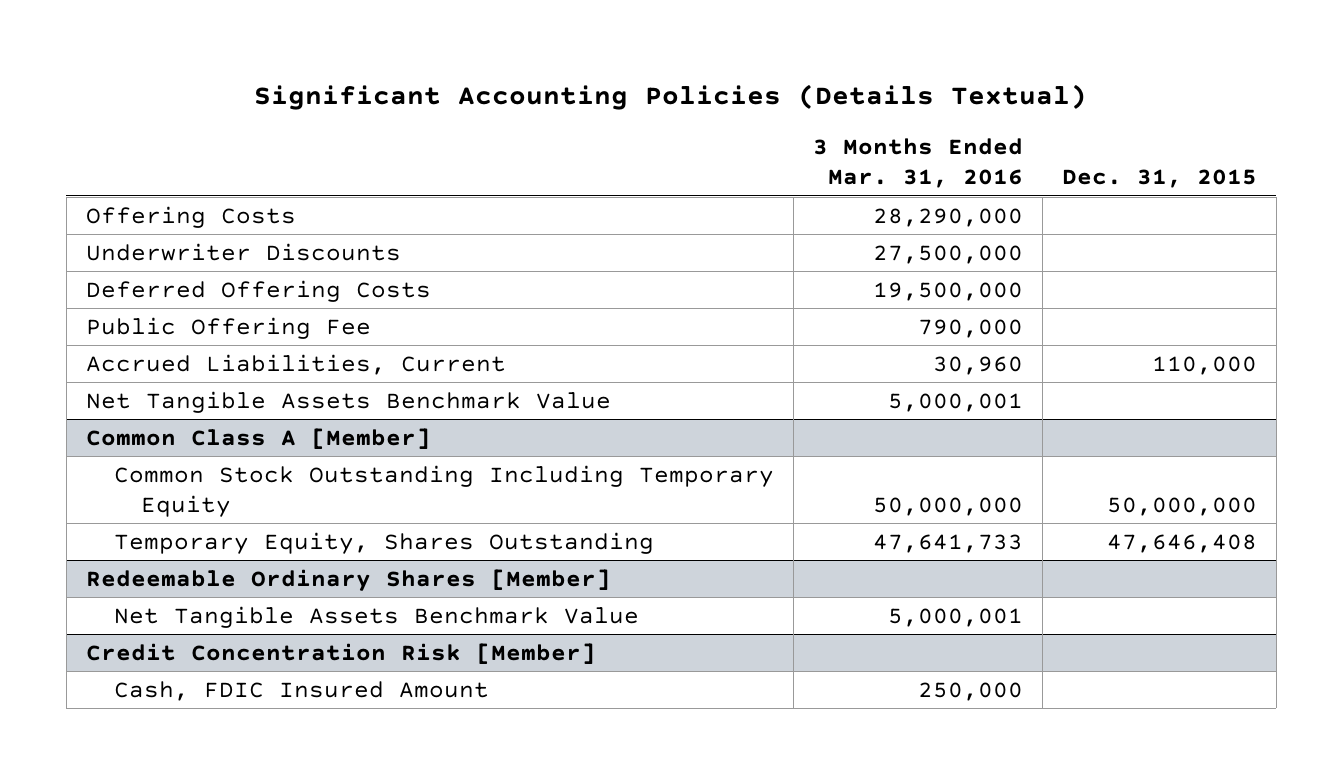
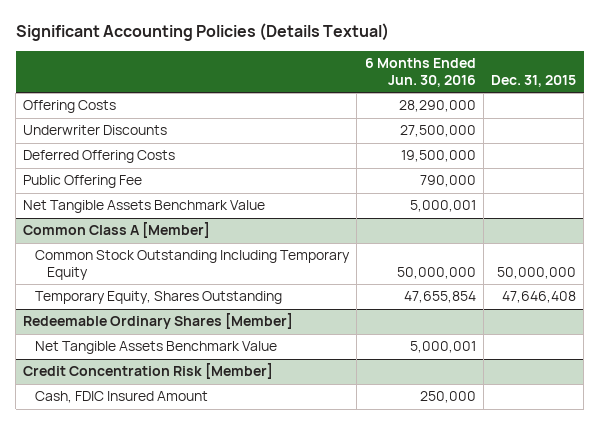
[812,138,1023,189] 3 Months Ended Mar. 31, 2016 -> none
none -> [364,58,476,87] 6 Months Ended Jun. 30, 2016
[85,353,506,375] Accrued Liabilities, Current -> none

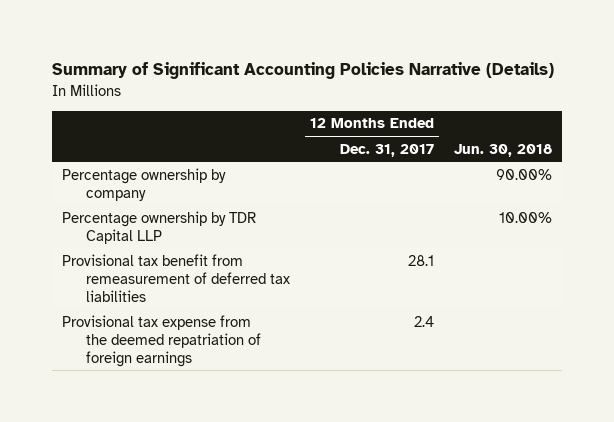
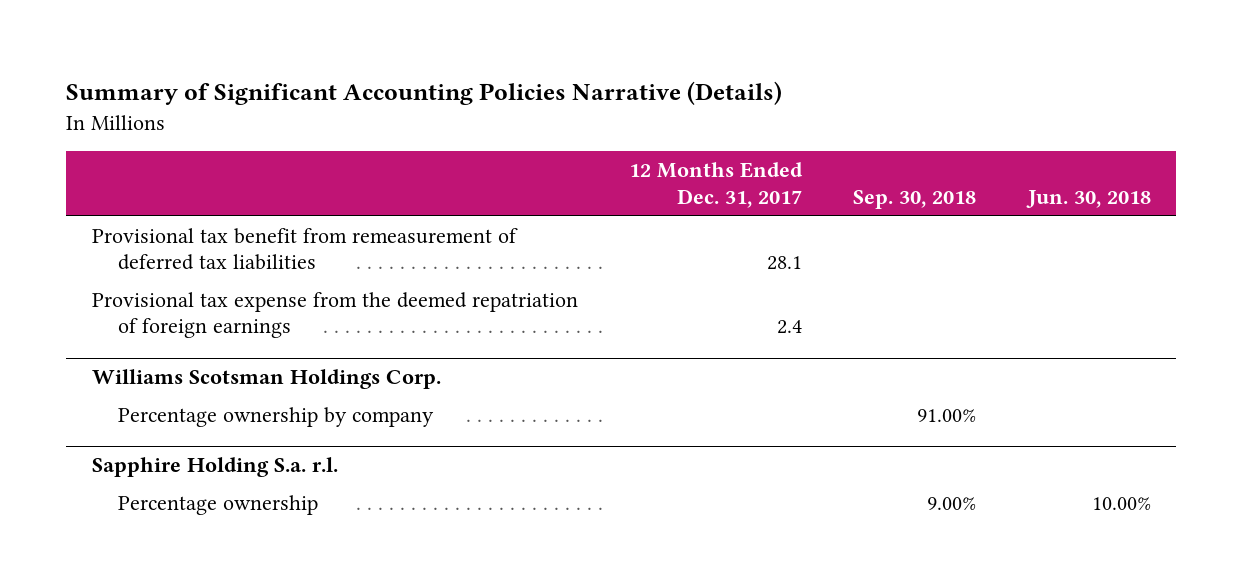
none -> [853,189,977,209] Sep. 30, 2018
[62,167,227,201] Percentage ownership by company -> none
[62,210,257,244] Percentage ownership by TDR Capital LLP -> none
none -> [91,369,441,390] Williams Scotsman Holdings Corp.
none -> [117,406,434,427] Percentage ownership by company
none -> [91,457,338,478] Sapphire Holding S.a. r.l.
none -> [117,494,318,515] Percentage ownership

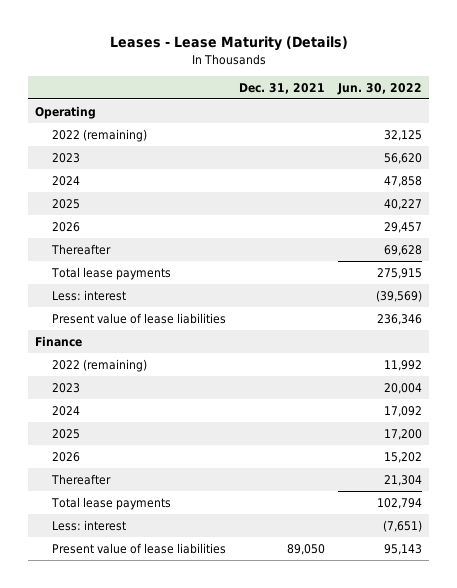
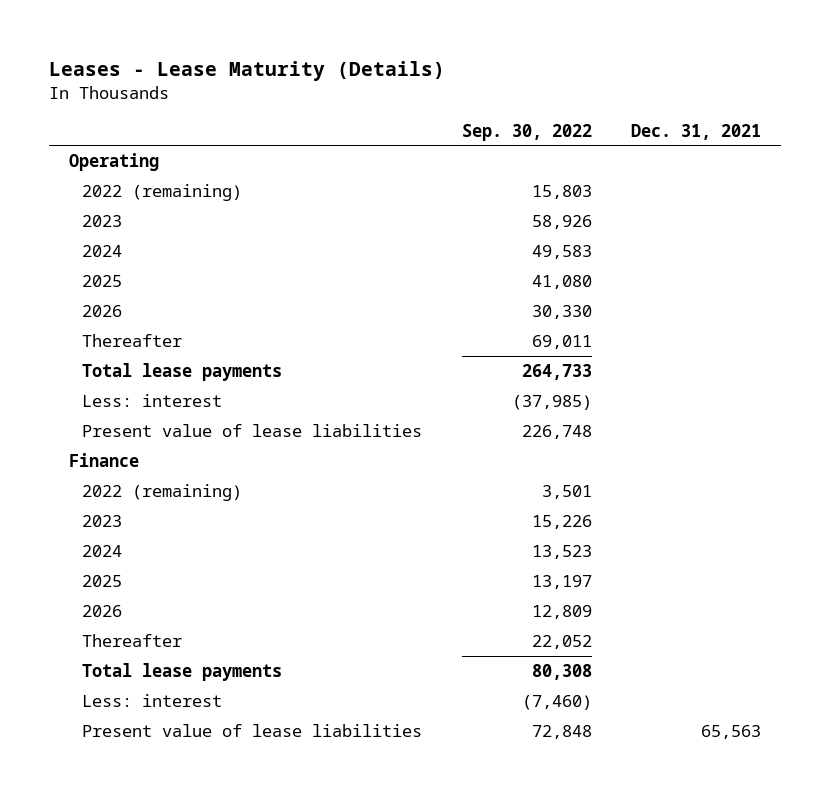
[337,82,423,95] Jun. 30, 2022 -> none
none -> [461,123,592,141] Sep. 30, 2022
[287,543,326,555] 89,050 -> [701,724,762,739] 65,563

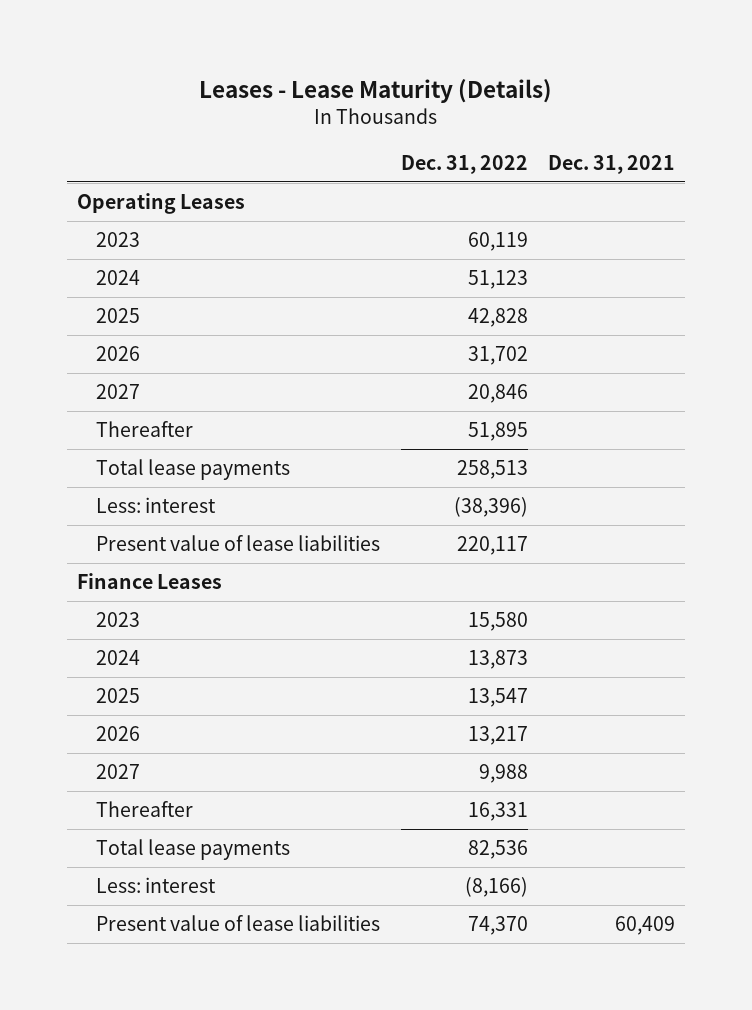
[461,123,592,141] Sep. 30, 2022 -> none
none -> [400,154,528,174] Dec. 31, 2022
[81,183,242,201] 2022 (remaining) -> none
[68,152,159,171] Operating -> [77,193,246,215] Operating Leases
none -> [96,384,141,400] 2027
[81,483,242,501] 2022 (remaining) -> none
[68,452,139,467] Finance -> [77,573,223,590] Finance Leases
none -> [96,764,141,780] 2027
[701,724,762,739] 65,563 -> [614,916,675,936] 60,409

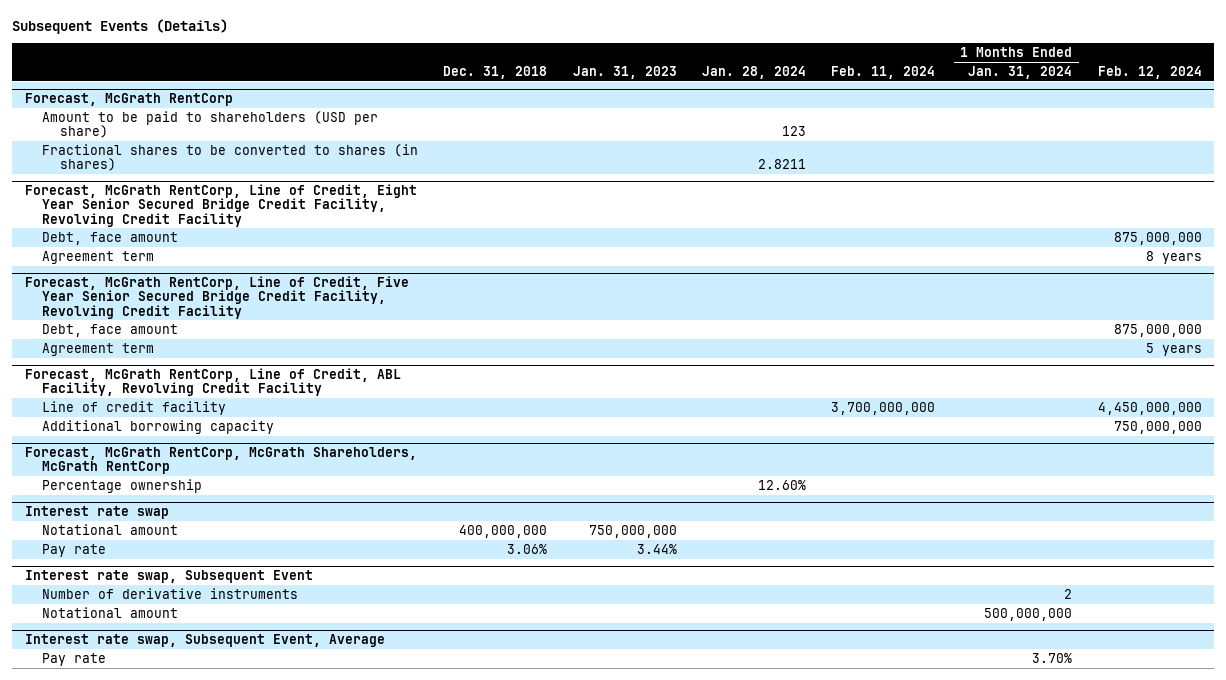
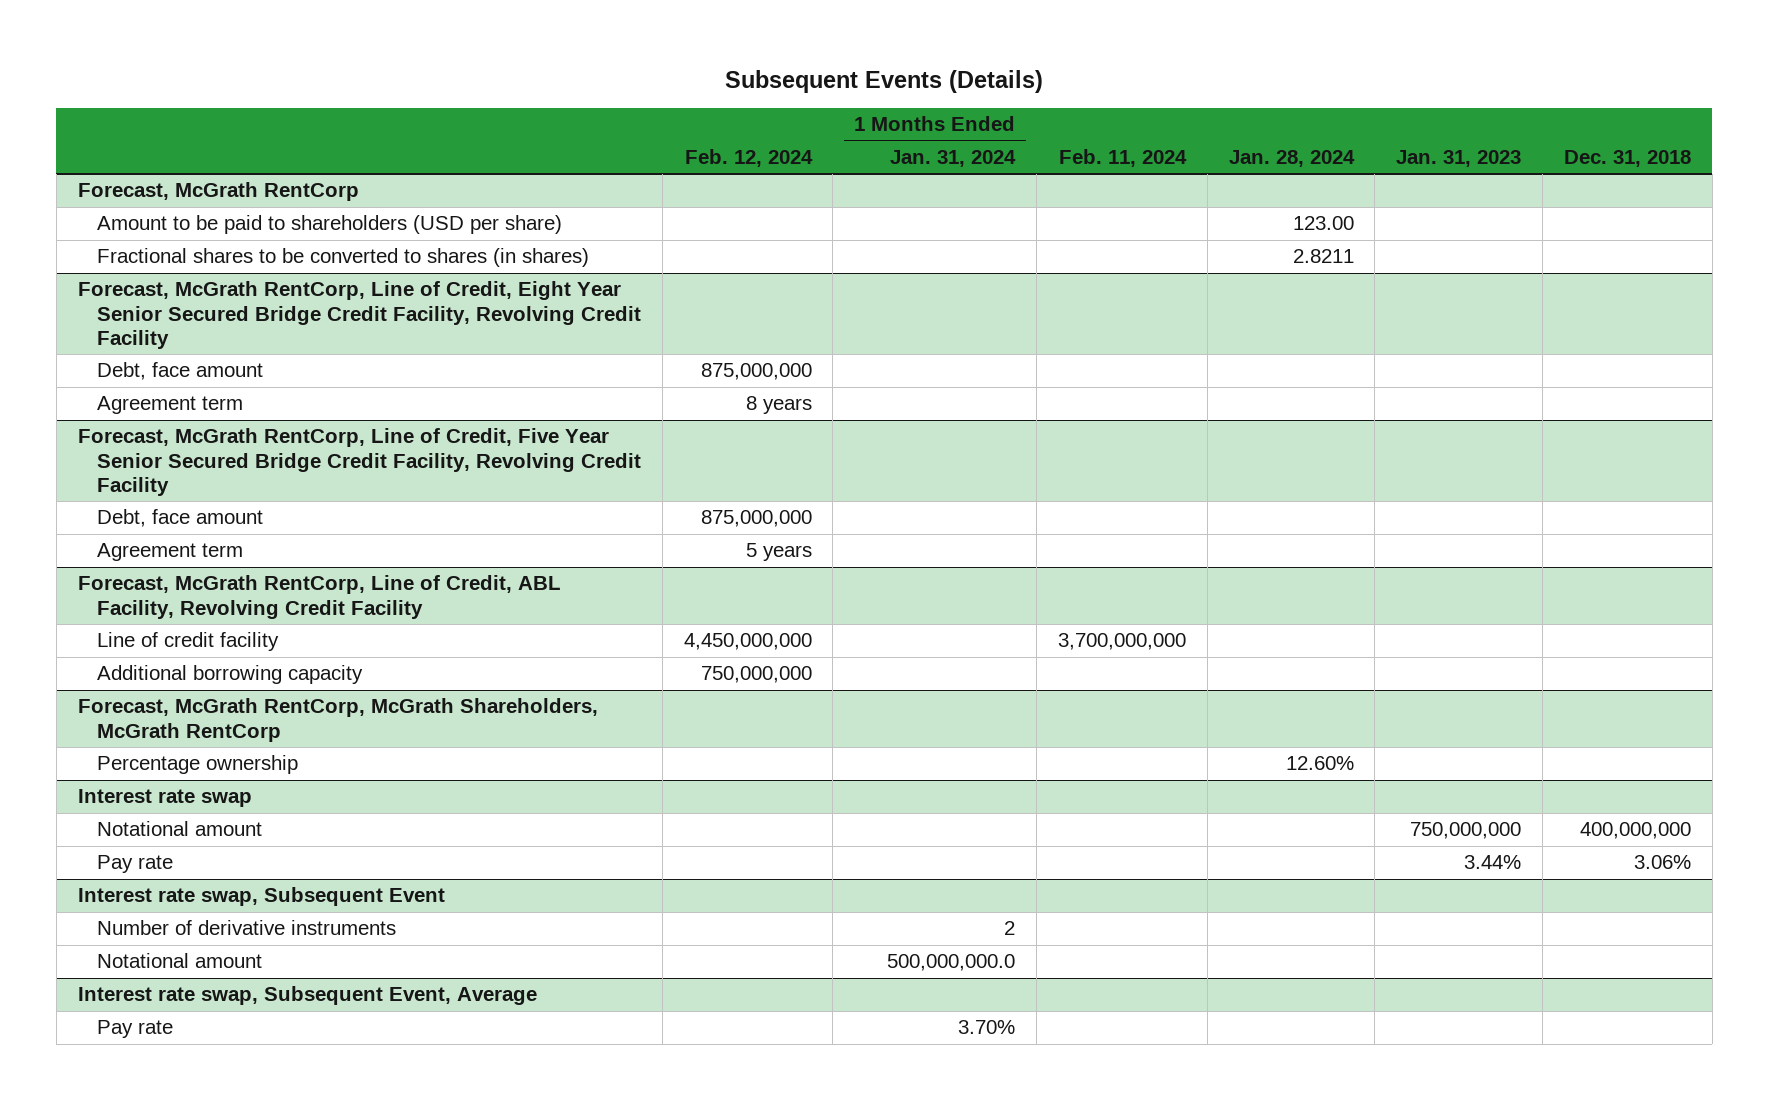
[781,126,806,137] 123 -> [1292,216,1354,231] 123.00
[984,607,1073,621] 500,000,000 -> [887,954,1016,972] 500,000,000.0

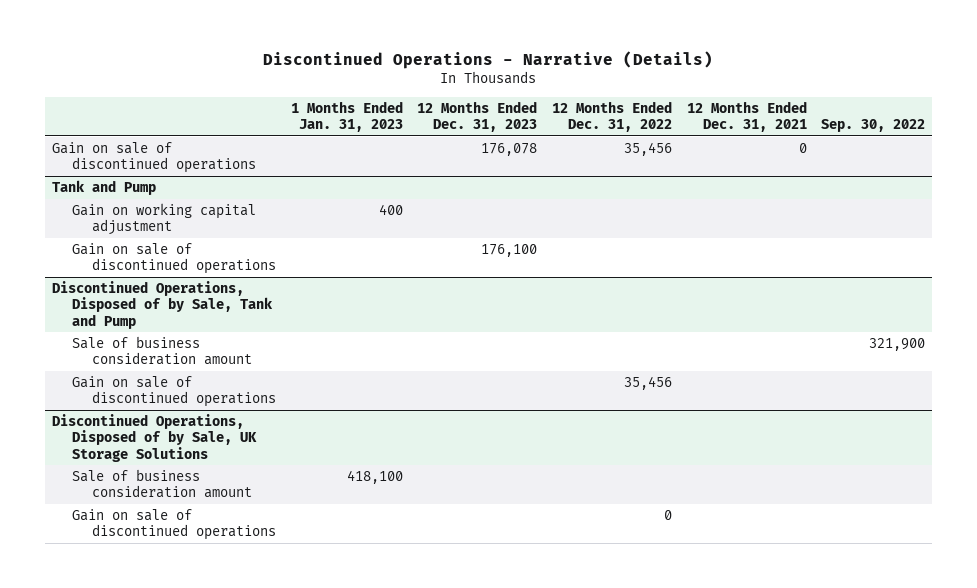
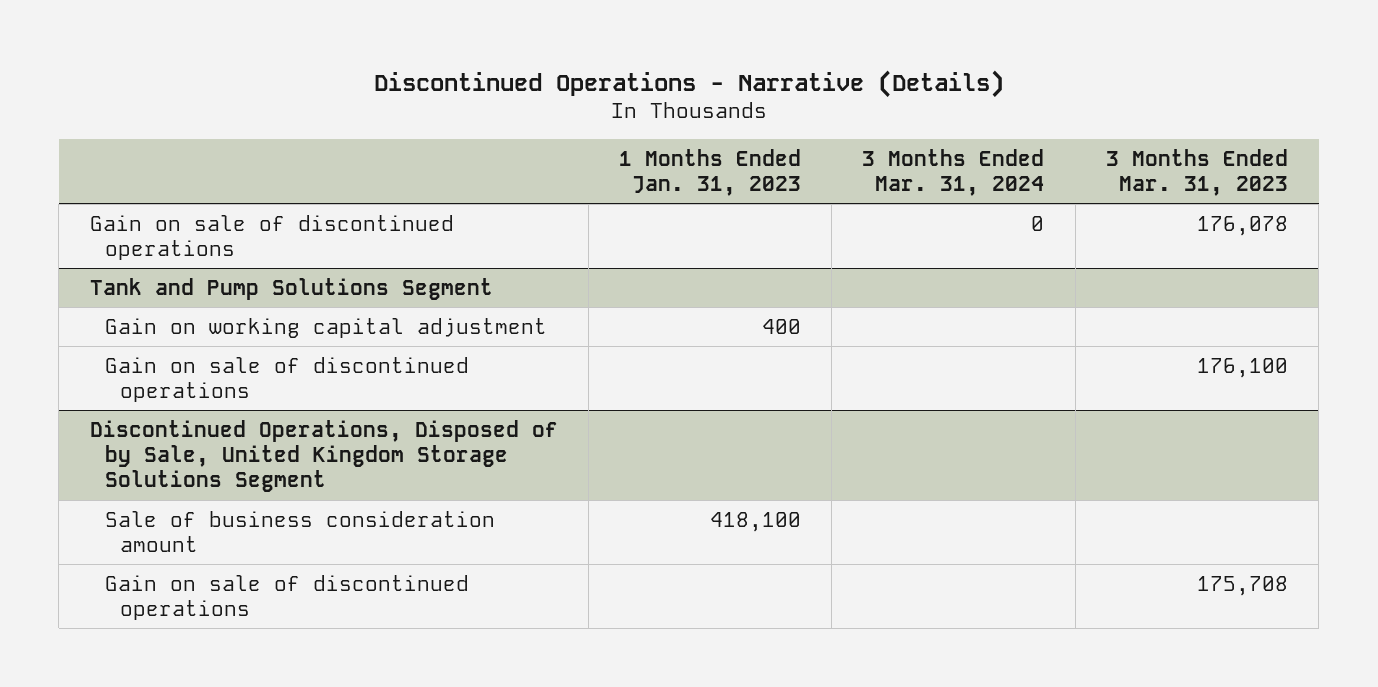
[417,100,538,133] 12 Months Ended Dec. 31, 2023 -> none
[551,100,672,133] 12 Months Ended Dec. 31, 2022 -> none
[686,100,807,133] 12 Months Ended Dec. 31, 2021 -> none
[821,119,926,133] Sep. 30, 2022 -> none
none -> [862,148,1045,197] 3 Months Ended Mar. 31, 2024
none -> [1105,148,1288,197] 3 Months Ended Mar. 31, 2023
[51,179,156,195] Tank and Pump -> [89,277,493,300] Tank and Pump Solutions Segment
[51,280,274,329] Discontinued Operations, Disposed of by Sale, Tank and Pump -> none
[72,335,253,366] Sale of business consideration amount -> none
[72,375,277,408] Gain on sale of discontinued operations -> none
[51,413,258,462] Discontinued Operations, Disposed of by Sale, UK Storage Solutions -> [89,419,558,493] Discontinued Operations, Disposed of by Sale, United Kingdom Storage Solutions Segment

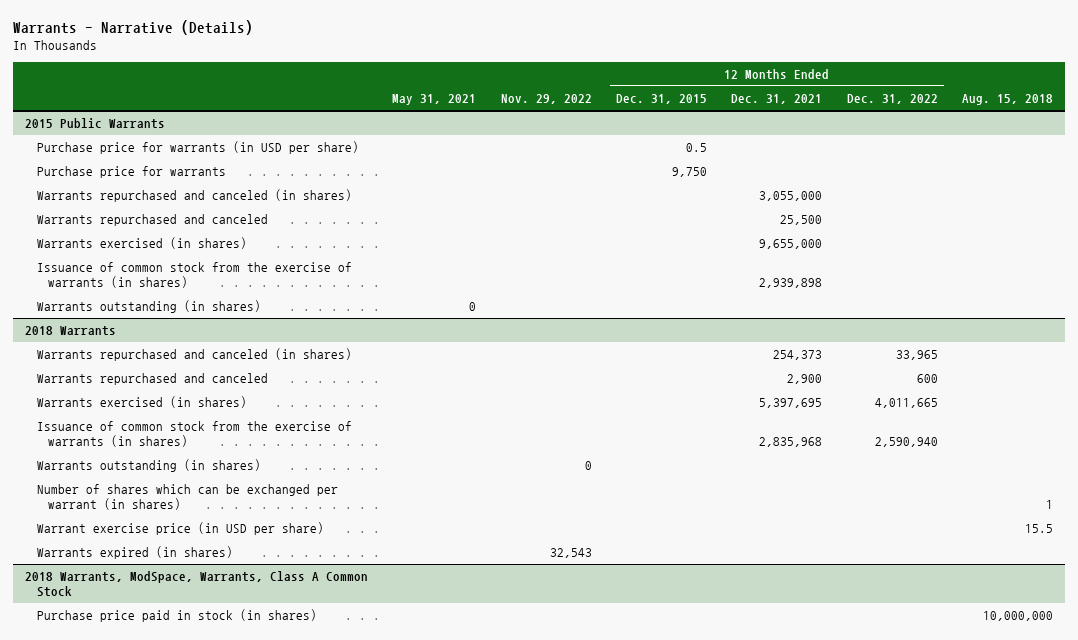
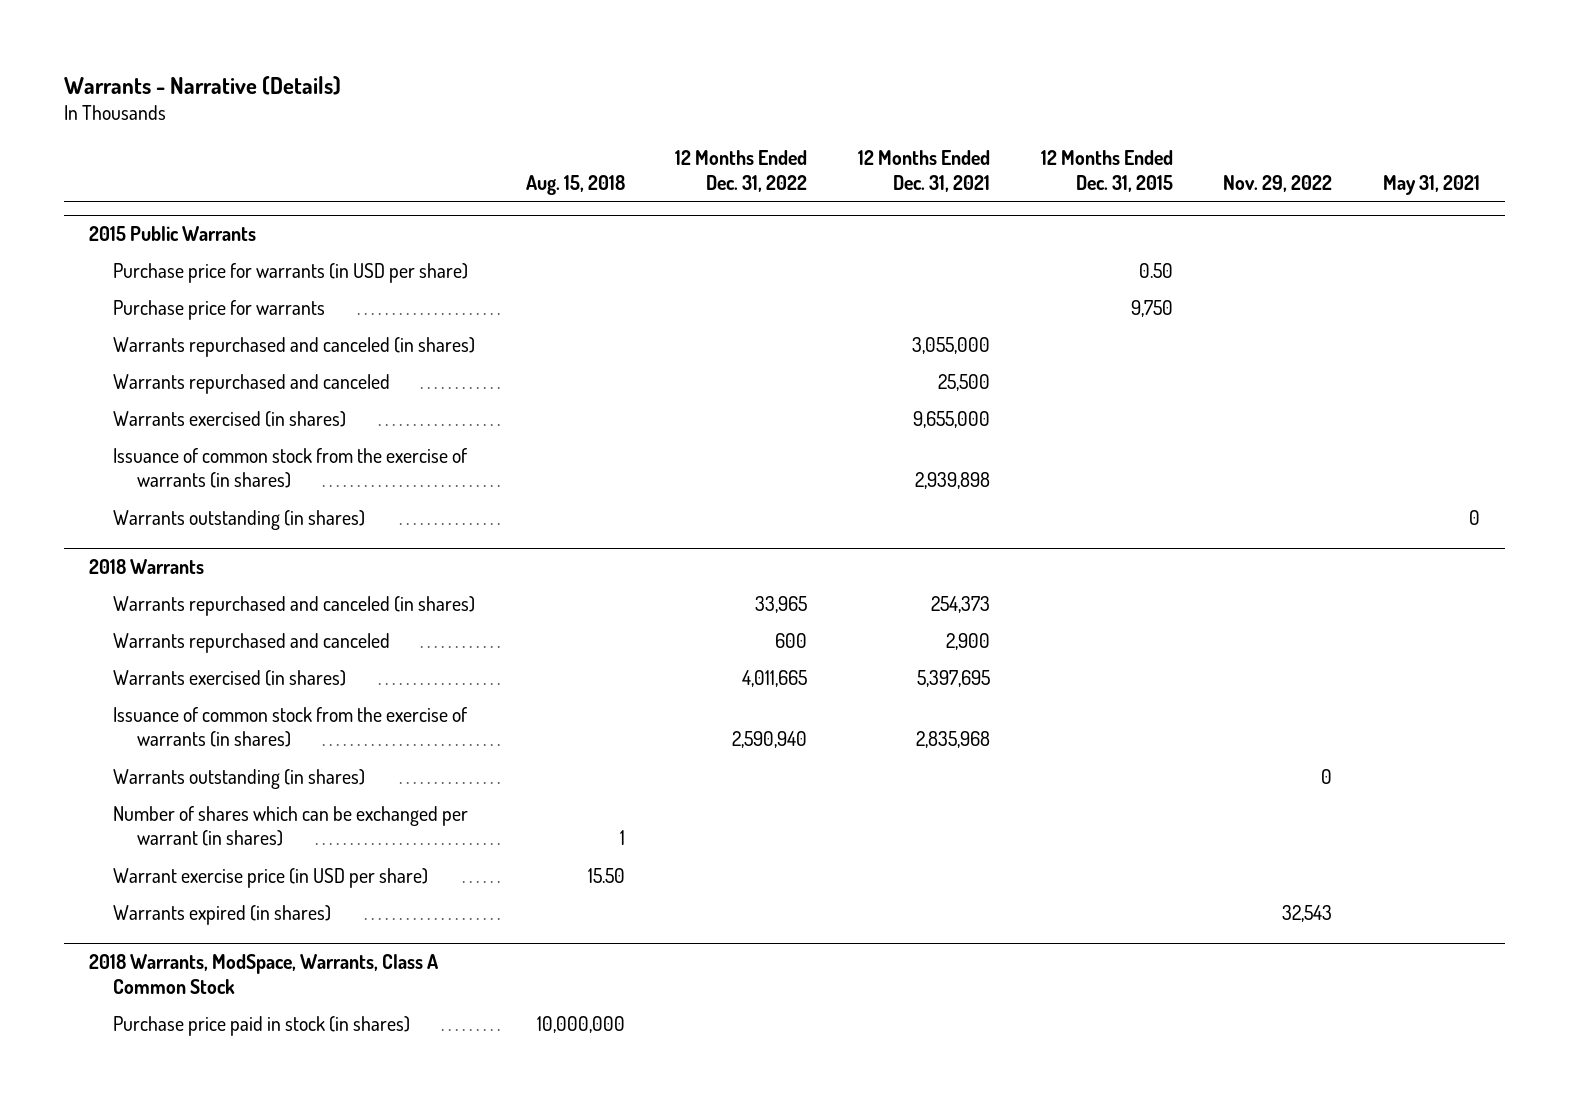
[685,143,707,153] 0.5 -> [1138,262,1173,278] 0.50
[1024,524,1053,534] 15.5 -> [587,867,625,883] 15.50

